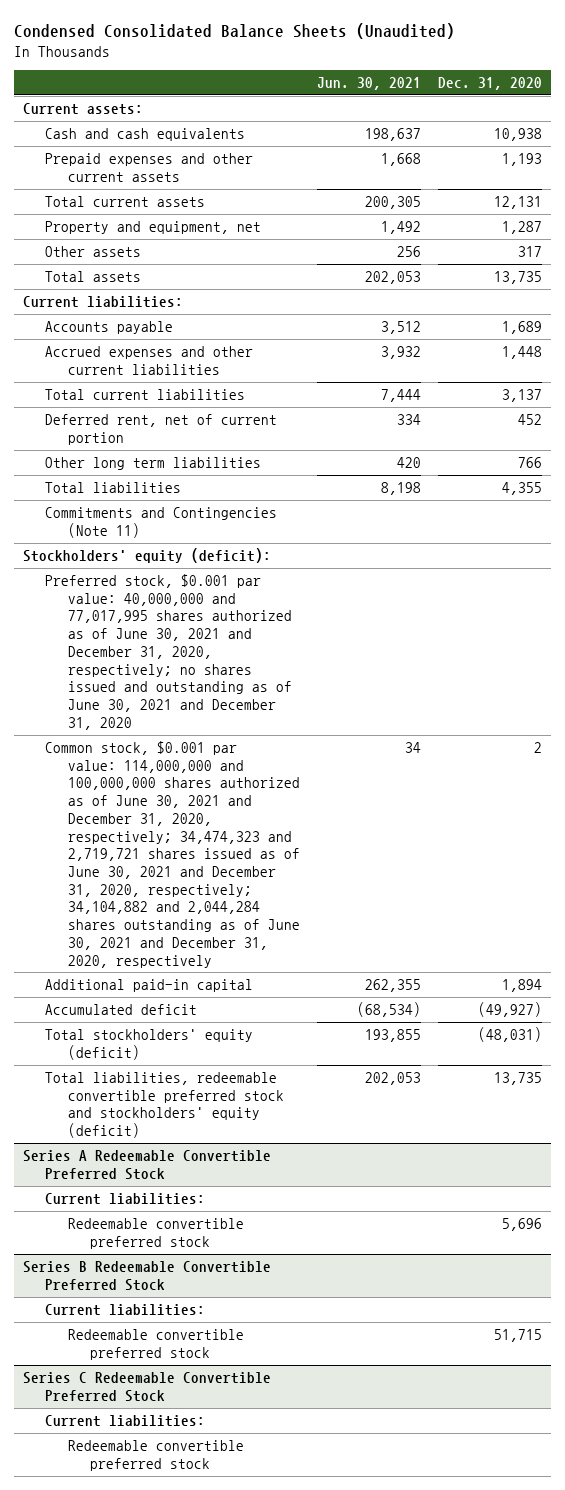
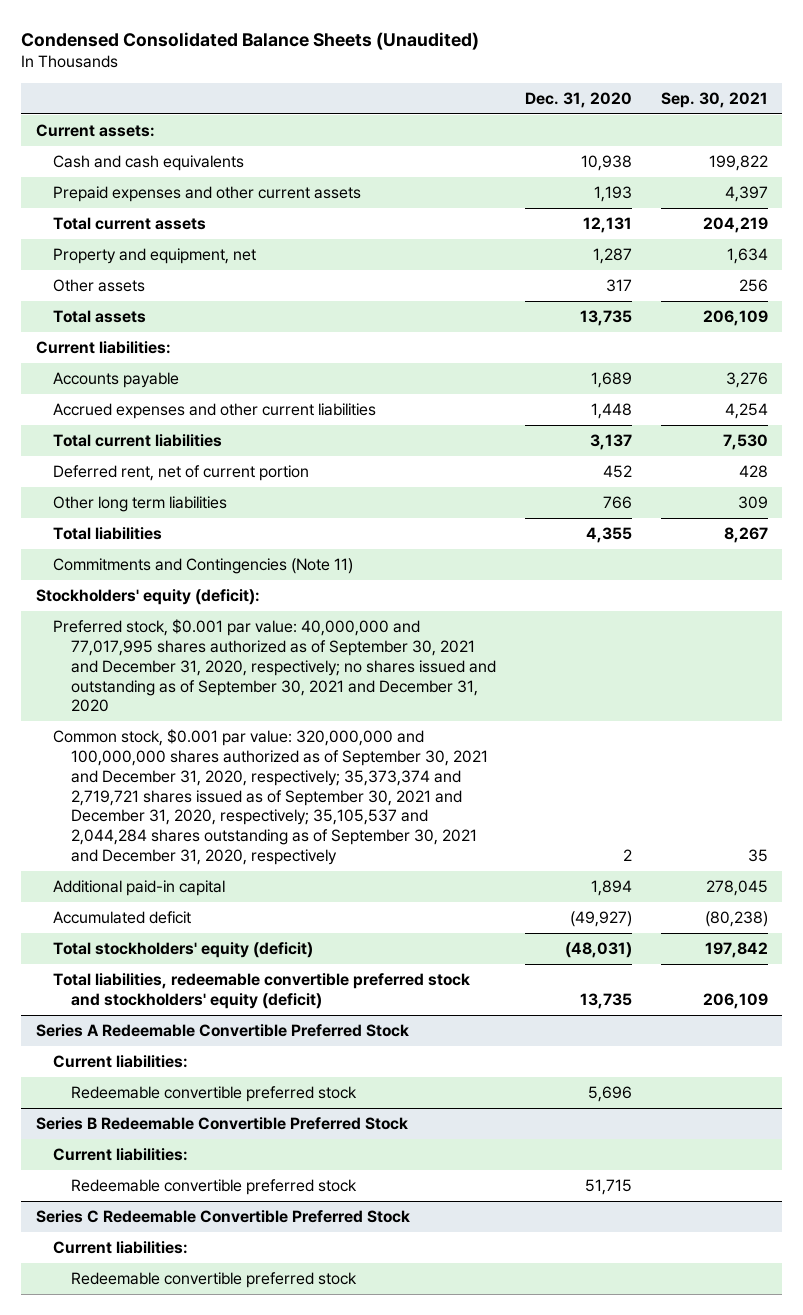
[316,76,421,90] Jun. 30, 2021 -> none
none -> [660,92,768,109] Sep. 30, 2021
[45,574,292,730] Preferred stock, $0.001 par value: 40,000,000 and 77,017,995 shares authorized as of June 30, 2021 and December 31, 2020, respectively; no shares issued and outstanding as of June 30, 2021 and December 31, 2020 -> [53,619,496,713] Preferred stock, $0.001 par value: 40,000,000 and 77,017,995 shares authorized as of September 30, 2021 and December 31, 2020, respectively; no shares issued and outstanding as of September 30, 2021 and December 31, 2020
[45,741,300,968] Common stock, $0.001 par value: 114,000,000 and 100,000,000 shares authorized as of June 30, 2021 and December 31, 2020, respectively; 34,474,323 and 2,719,721 shares issued as of June 30, 2021 and December 31, 2020, respectively; 34,104,882 and 2,044,284 shares outstanding as of June 30, 2021 and December 31, 2020, respectively -> [53,729,488,865] Common stock, $0.001 par value: 320,000,000 and 100,000,000 shares authorized as of September 30, 2021 and December 31, 2020, respectively; 35,373,374 and 2,719,721 shares issued as of September 30, 2021 and December 31, 2020, respectively; 35,105,537 and 2,044,284 shares outstanding as of September 30, 2021 and December 31, 2020, respectively

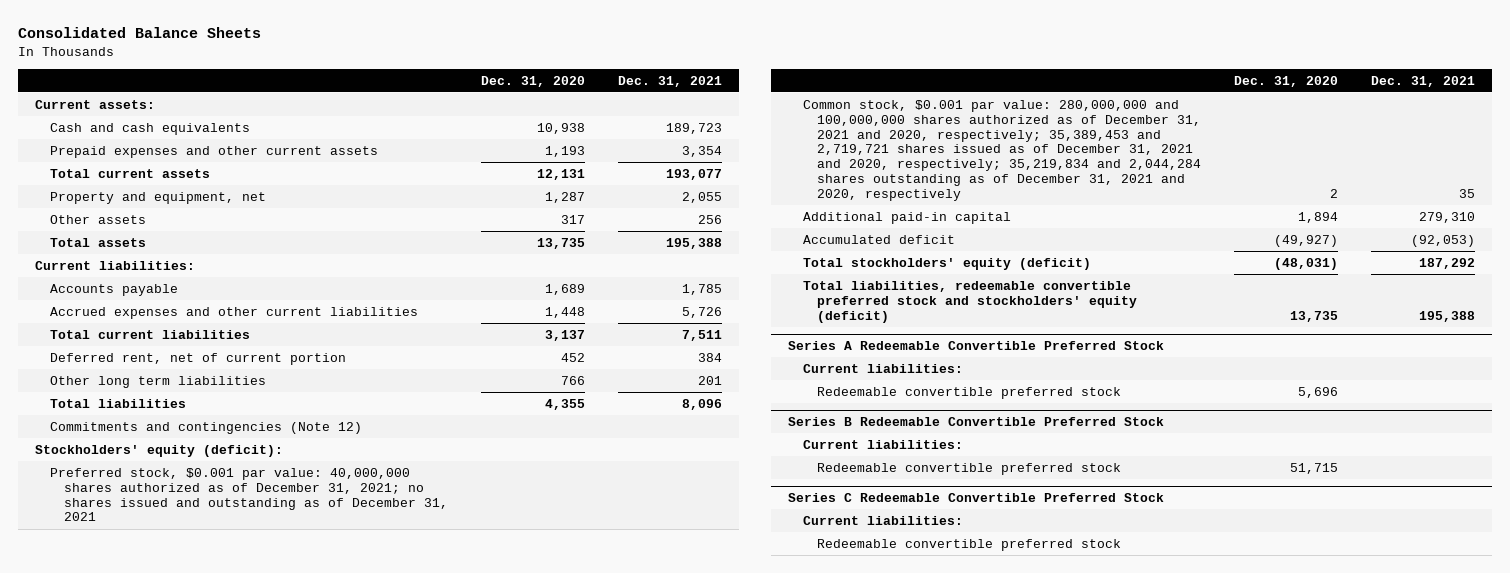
[21,31,480,50] Condensed Consolidated Balance Sheets (Unaudited) -> [18,27,262,39] Consolidated Balance Sheets
[660,92,768,109] Sep. 30, 2021 -> none
none -> [618,75,723,87] Dec. 31, 2021
[53,558,354,575] Commitments and Contingencies (Note 11) -> [49,421,362,434] Commitments and contingencies (Note 12)
[53,619,496,713] Preferred stock, $0.001 par value: 40,000,000 and 77,017,995 shares authorized as of September 30, 2021 and December 31, 2020, respectively; no shares issued and outstanding as of September 30, 2021 and December 31, 2020 -> [49,467,449,522] Preferred stock, $0.001 par value: 40,000,000 shares authorized as of December 31, 2021; no shares issued and outstanding as of December 31, 2021
[53,729,488,865] Common stock, $0.001 par value: 320,000,000 and 100,000,000 shares authorized as of September 30, 2021 and December 31, 2020, respectively; 35,373,374 and 2,719,721 shares issued as of September 30, 2021 and December 31, 2020, respectively; 35,105,537 and 2,044,284 shares outstanding as of September 30, 2021 and December 31, 2020, respectively -> [802,99,1202,202] Common stock, $0.001 par value: 280,000,000 and 100,000,000 shares authorized as of December 31, 2021 and 2020, respectively; 35,389,453 and 2,719,721 shares issued as of December 31, 2021 and 2020, respectively; 35,219,834 and 2,044,284 shares outstanding as of December 31, 2021 and 2020, respectively

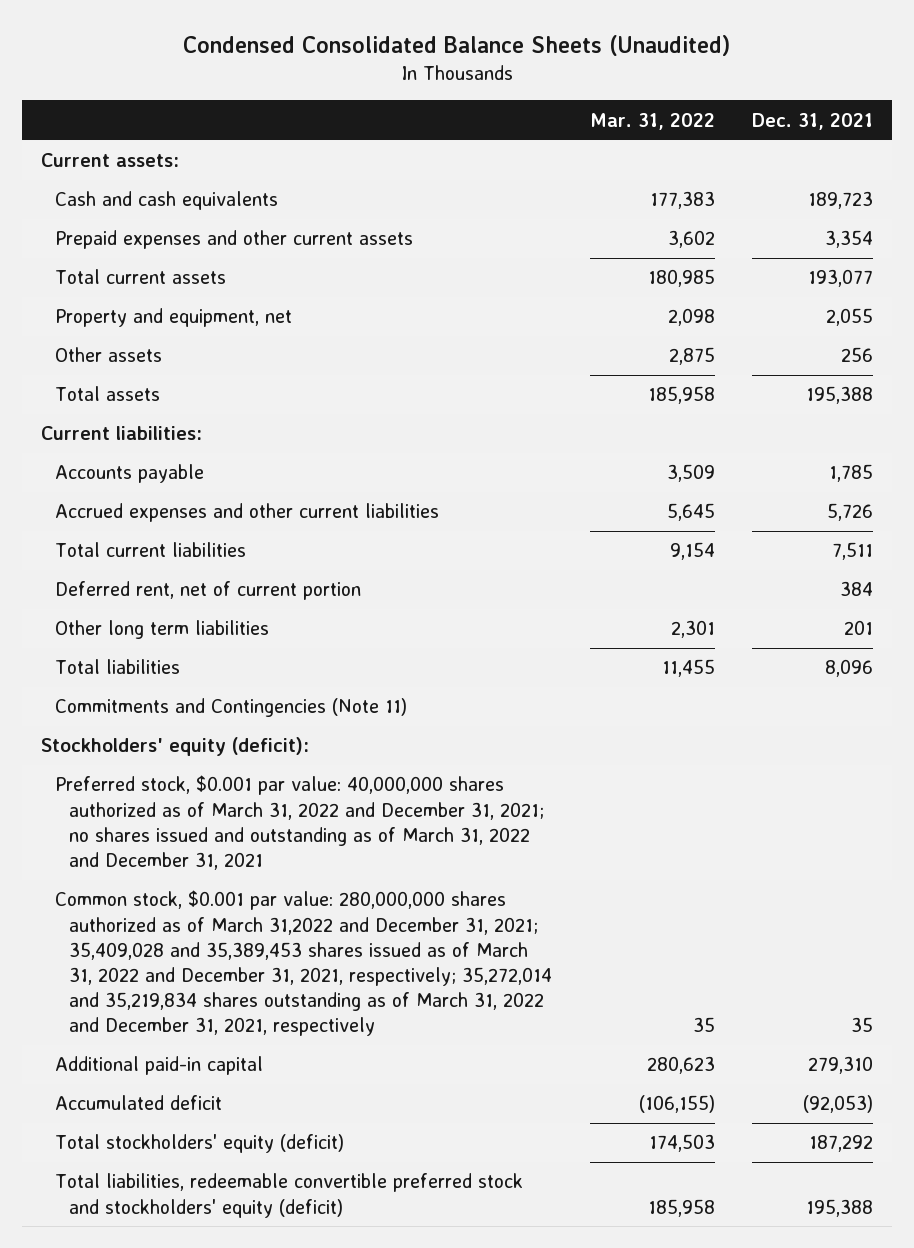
[18,27,262,39] Consolidated Balance Sheets -> [182,35,730,57] Condensed Consolidated Balance Sheets (Unaudited)
[481,75,586,87] Dec. 31, 2020 -> none
none -> [589,112,715,130] Mar. 31, 2022
[49,421,362,434] Commitments and contingencies (Note 12) -> [54,698,407,718] Commitments and Contingencies (Note 11)
[49,467,449,522] Preferred stock, $0.001 par value: 40,000,000 shares authorized as of December 31, 2021; no shares issued and outstanding as of December 31, 2021 -> [54,775,545,870] Preferred stock, $0.001 par value: 40,000,000 shares authorized as of March 31, 2022 and December 31, 2021; no shares issued and outstanding as of March 31, 2022 and December 31, 2021
[802,99,1202,202] Common stock, $0.001 par value: 280,000,000 and 100,000,000 shares authorized as of December 31, 2021 and 2020, respectively; 35,389,453 and 2,719,721 shares issued as of December 31, 2021 and 2020, respectively; 35,219,834 and 2,044,284 shares outstanding as of December 31, 2021 and 2020, respectively -> [54,890,553,1037] Common stock, $0.001 par value: 280,000,000 shares authorized as of March 31,2022 and December 31, 2021; 35,409,028 and 35,389,453 shares issued as of March 31, 2022 and December 31, 2021, respectively; 35,272,014 and 35,219,834 shares outstanding as of March 31, 2022 and December 31, 2021, respectively
[787,341,1164,351] Series A Redeemable Convertible Preferred Stock -> none
[802,363,963,373] Current liabilities: -> none
[817,386,1122,399] Redeemable convertible preferred stock -> none
[787,417,1164,427] Series B Redeemable Convertible Preferred Stock -> none
[802,439,963,449] Current liabilities: -> none
[817,462,1122,475] Redeemable convertible preferred stock -> none
[787,493,1164,503] Series C Redeemable Convertible Preferred Stock -> none
[802,515,963,525] Current liabilities: -> none
[817,538,1122,551] Redeemable convertible preferred stock -> none

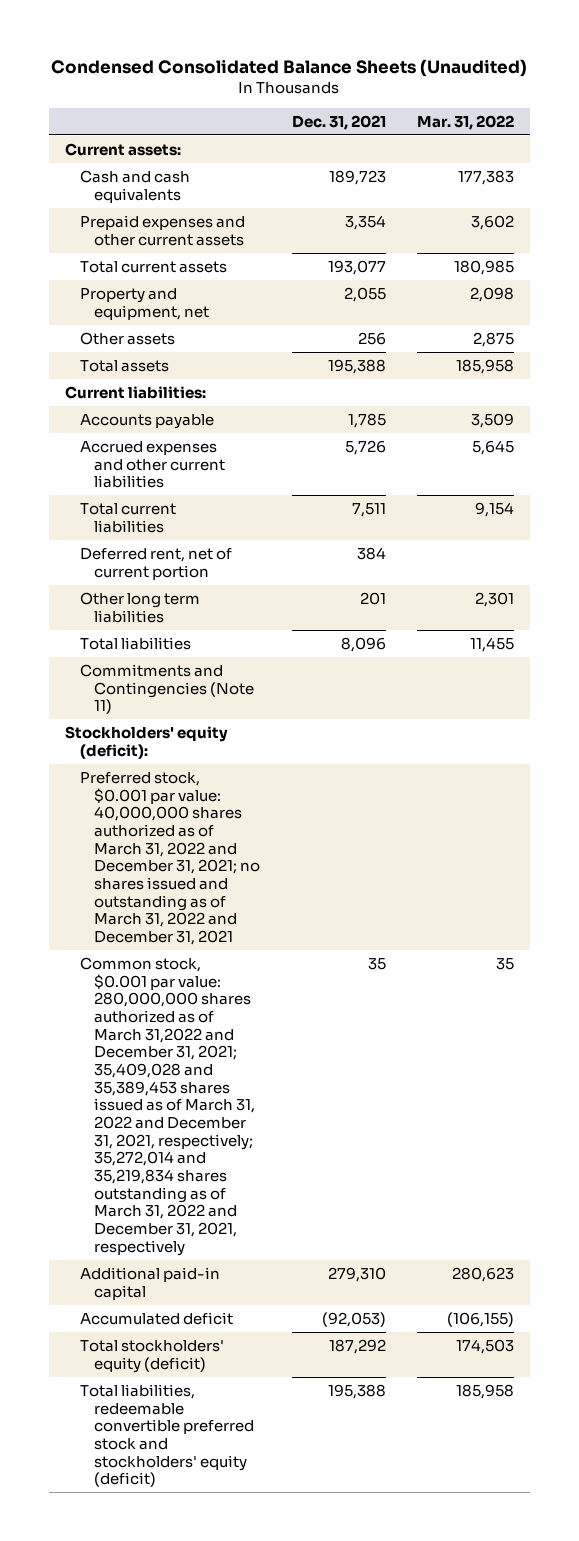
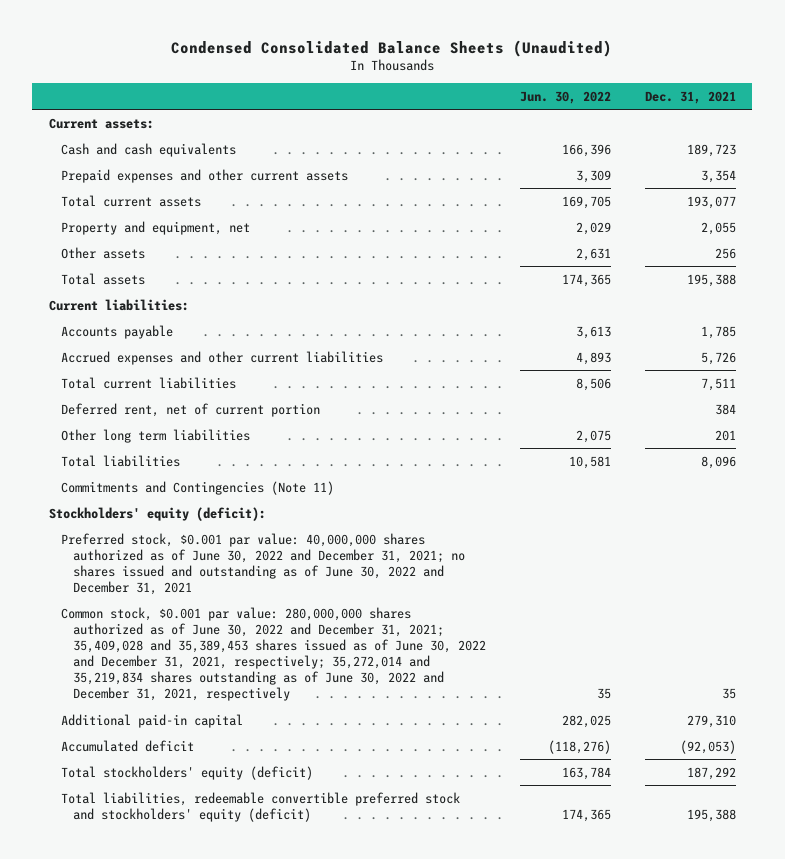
[416,114,514,130] Mar. 31, 2022 -> none
none -> [519,90,611,104] Jun. 30, 2022
[79,771,261,946] Preferred stock, $0.001 par value: 40,000,000 shares authorized as of March 31, 2022 and December 31, 2021; no shares issued and outstanding as of March 31, 2022 and December 31, 2021 -> [61,532,466,596] Preferred stock, $0.001 par value: 40,000,000 shares authorized as of June 30, 2022 and December 31, 2021; no shares issued and outstanding as of June 30, 2022 and December 31, 2021
[79,956,256,1256] Common stock, $0.001 par value: 280,000,000 shares authorized as of March 31,2022 and December 31, 2021; 35,409,028 and 35,389,453 shares issued as of March 31, 2022 and December 31, 2021, respectively; 35,272,014 and 35,219,834 shares outstanding as of March 31, 2022 and December 31, 2021, respectively -> [61,606,487,702] Common stock, $0.001 par value: 280,000,000 shares authorized as of June 30, 2022 and December 31, 2021; 35,409,028 and 35,389,453 shares issued as of June 30, 2022 and December 31, 2021, respectively; 35,272,014 and 35,219,834 shares outstanding as of June 30, 2022 and December 31, 2021, respectively

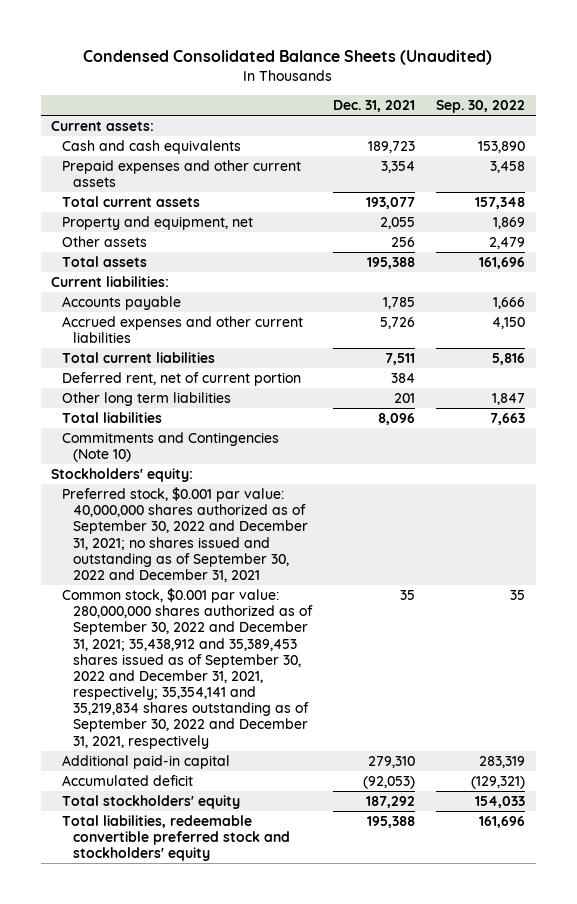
[519,90,611,104] Jun. 30, 2022 -> none
none -> [436,100,526,114] Sep. 30, 2022
[61,480,335,495] Commitments and Contingencies (Note 11) -> [62,431,280,463] Commitments and Contingencies (Note 10)
[49,506,267,521] Stockholders' equity (deficit): -> [51,467,194,482] Stockholders' equity:
[61,532,466,596] Preferred stock, $0.001 par value: 40,000,000 shares authorized as of June 30, 2022 and December 31, 2021; no shares issued and outstanding as of June 30, 2022 and December 31, 2021 -> [62,486,309,582] Preferred stock, $0.001 par value: 40,000,000 shares authorized as of September 30, 2022 and December 31, 2021; no shares issued and outstanding as of September 30, 2022 and December 31, 2021
[61,606,487,702] Common stock, $0.001 par value: 280,000,000 shares authorized as of June 30, 2022 and December 31, 2021; 35,409,028 and 35,389,453 shares issued as of June 30, 2022 and December 31, 2021, respectively; 35,272,014 and 35,219,834 shares outstanding as of June 30, 2022 and December 31, 2021, respectively -> [62,587,314,749] Common stock, $0.001 par value: 280,000,000 shares authorized as of September 30, 2022 and December 31, 2021; 35,438,912 and 35,389,453 shares issued as of September 30, 2022 and December 31, 2021, respectively; 35,354,141 and 35,219,834 shares outstanding as of September 30, 2022 and December 31, 2021, respectively
[61,765,314,780] Total stockholders' equity (deficit) -> [62,794,241,809] Total stockholders' equity
[61,791,461,822] Total liabilities, redeemable convertible preferred stock and stockholders' equity (deficit) -> [62,814,291,862] Total liabilities, redeemable convertible preferred stock and stockholders' equity

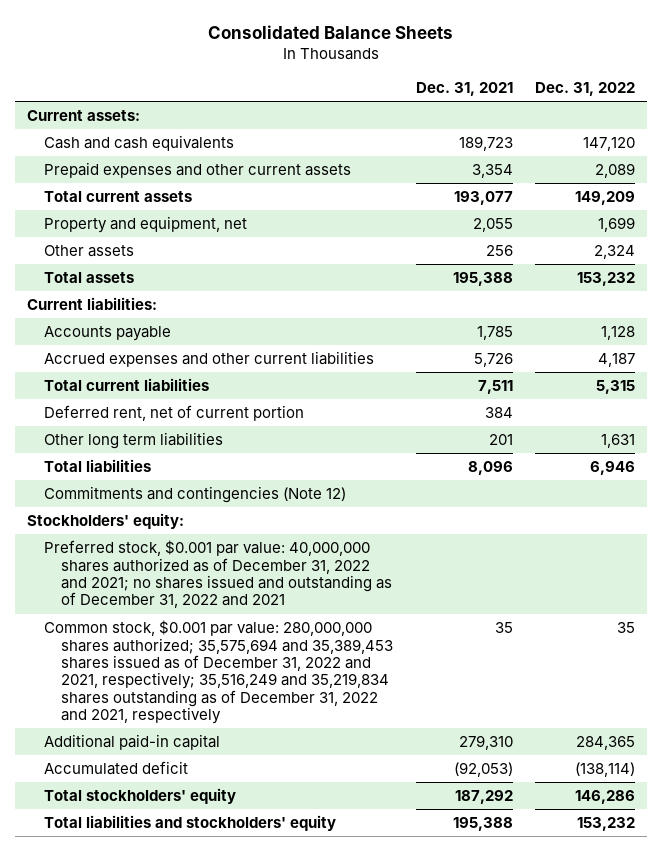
[83,50,493,66] Condensed Consolidated Balance Sheets (Unaudited) -> [208,24,454,39] Consolidated Balance Sheets
[436,100,526,114] Sep. 30, 2022 -> none
none -> [535,81,636,96] Dec. 31, 2022
[62,431,280,463] Commitments and Contingencies (Note 10) -> [43,486,346,504] Commitments and contingencies (Note 12)
[62,486,309,582] Preferred stock, $0.001 par value: 40,000,000 shares authorized as of September 30, 2022 and December 31, 2021; no shares issued and outstanding as of September 30, 2022 and December 31, 2021 -> [43,540,393,609] Preferred stock, $0.001 par value: 40,000,000 shares authorized as of December 31, 2022 and 2021; no shares issued and outstanding as of December 31, 2022 and 2021
[62,587,314,749] Common stock, $0.001 par value: 280,000,000 shares authorized as of September 30, 2022 and December 31, 2021; 35,438,912 and 35,389,453 shares issued as of September 30, 2022 and December 31, 2021, respectively; 35,354,141 and 35,219,834 shares outstanding as of September 30, 2022 and December 31, 2021, respectively -> [43,620,394,725] Common stock, $0.001 par value: 280,000,000 shares authorized; 35,575,694 and 35,389,453 shares issued as of December 31, 2022 and 2021, respectively; 35,516,249 and 35,219,834 shares outstanding as of December 31, 2022 and 2021, respectively
[62,814,291,862] Total liabilities, redeemable convertible preferred stock and stockholders' equity -> [43,815,336,832] Total liabilities and stockholders' equity

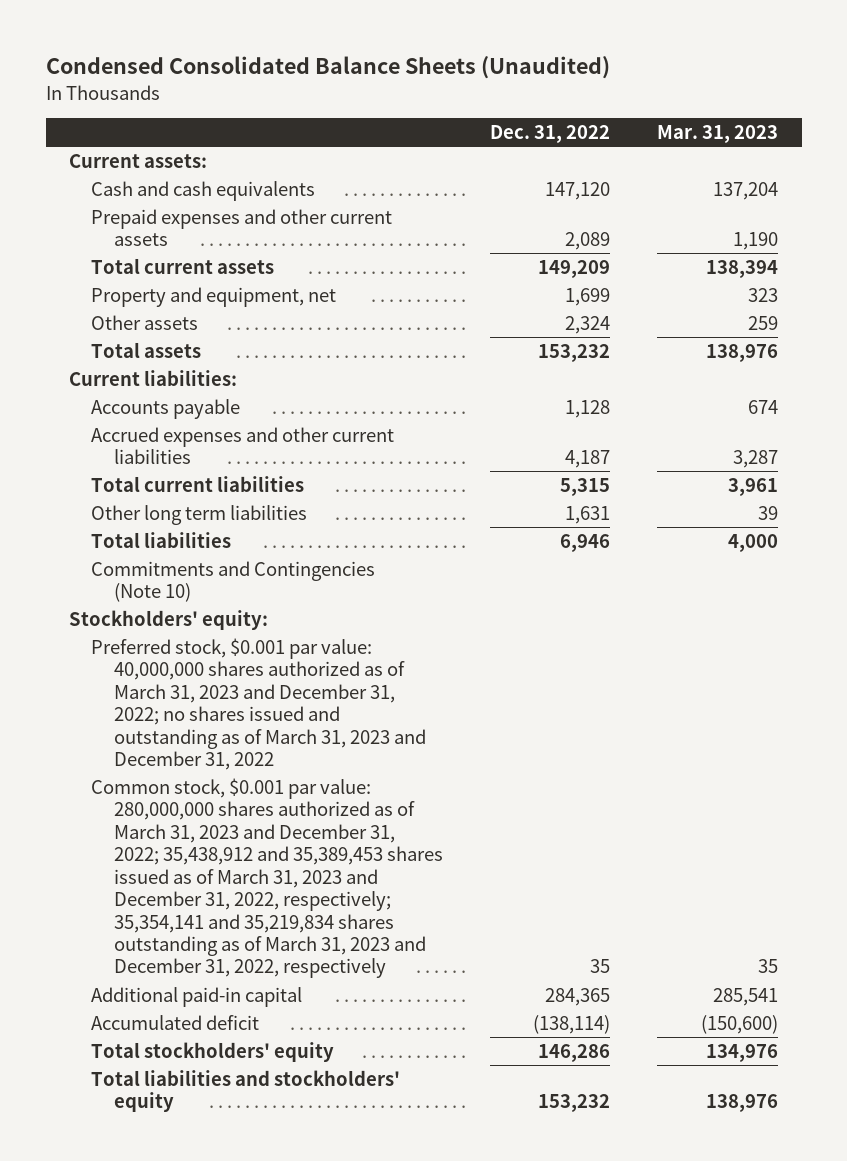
[208,24,454,39] Consolidated Balance Sheets -> [45,56,610,80] Condensed Consolidated Balance Sheets (Unaudited)
[415,81,513,96] Dec. 31, 2021 -> none
none -> [657,124,779,143] Mar. 31, 2023
[43,405,304,422] Deferred rent, net of current portion -> none
[43,486,346,504] Commitments and contingencies (Note 12) -> [91,560,376,603] Commitments and Contingencies (Note 10)
[43,540,393,609] Preferred stock, $0.001 par value: 40,000,000 shares authorized as of December 31, 2022 and 2021; no shares issued and outstanding as of December 31, 2022 and 2021 -> [91,637,426,771] Preferred stock, $0.001 par value: 40,000,000 shares authorized as of March 31, 2023 and December 31, 2022; no shares issued and outstanding as of March 31, 2023 and December 31, 2022
[43,620,394,725] Common stock, $0.001 par value: 280,000,000 shares authorized; 35,575,694 and 35,389,453 shares issued as of December 31, 2022 and 2021, respectively; 35,516,249 and 35,219,834 shares outstanding as of December 31, 2022 and 2021, respectively -> [91,777,443,979] Common stock, $0.001 par value: 280,000,000 shares authorized as of March 31, 2023 and December 31, 2022; 35,438,912 and 35,389,453 shares issued as of March 31, 2023 and December 31, 2022, respectively; 35,354,141 and 35,219,834 shares outstanding as of March 31, 2023 and December 31, 2022, respectively

